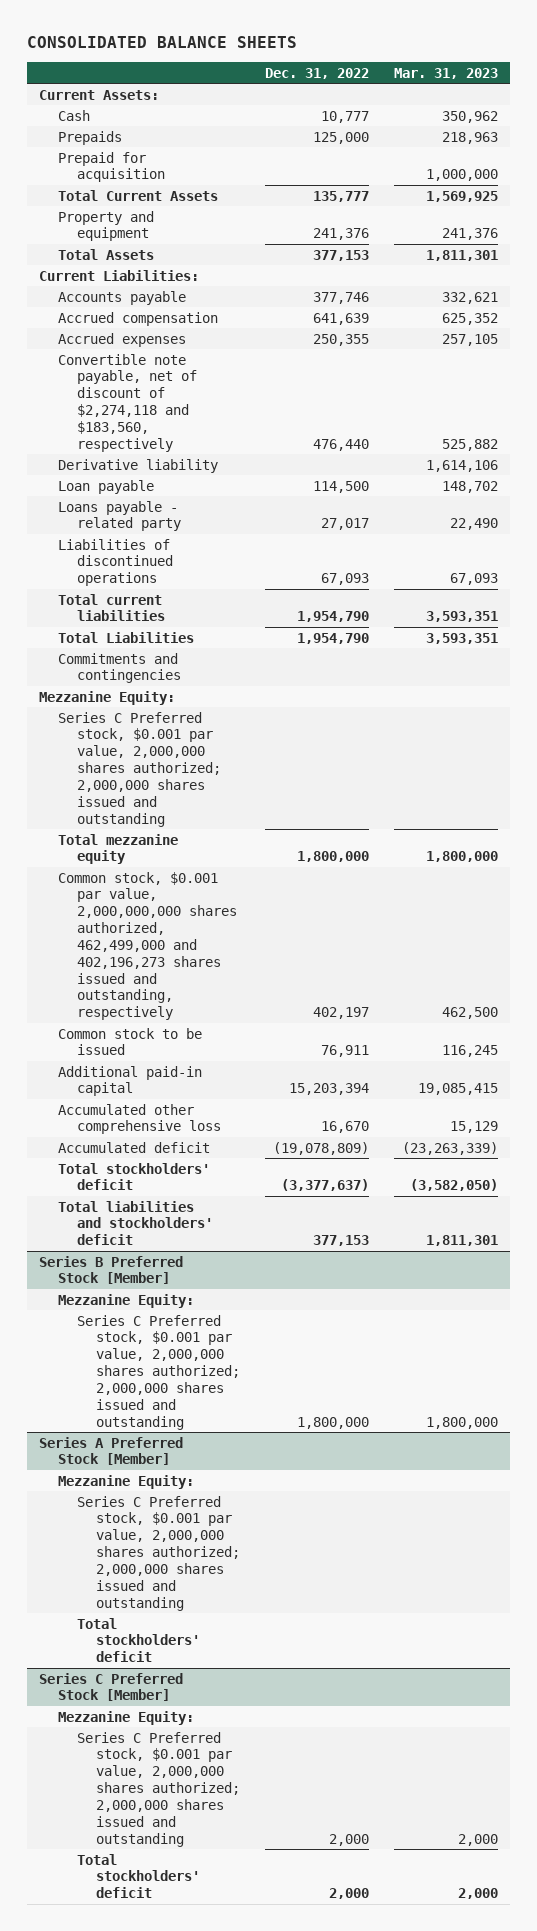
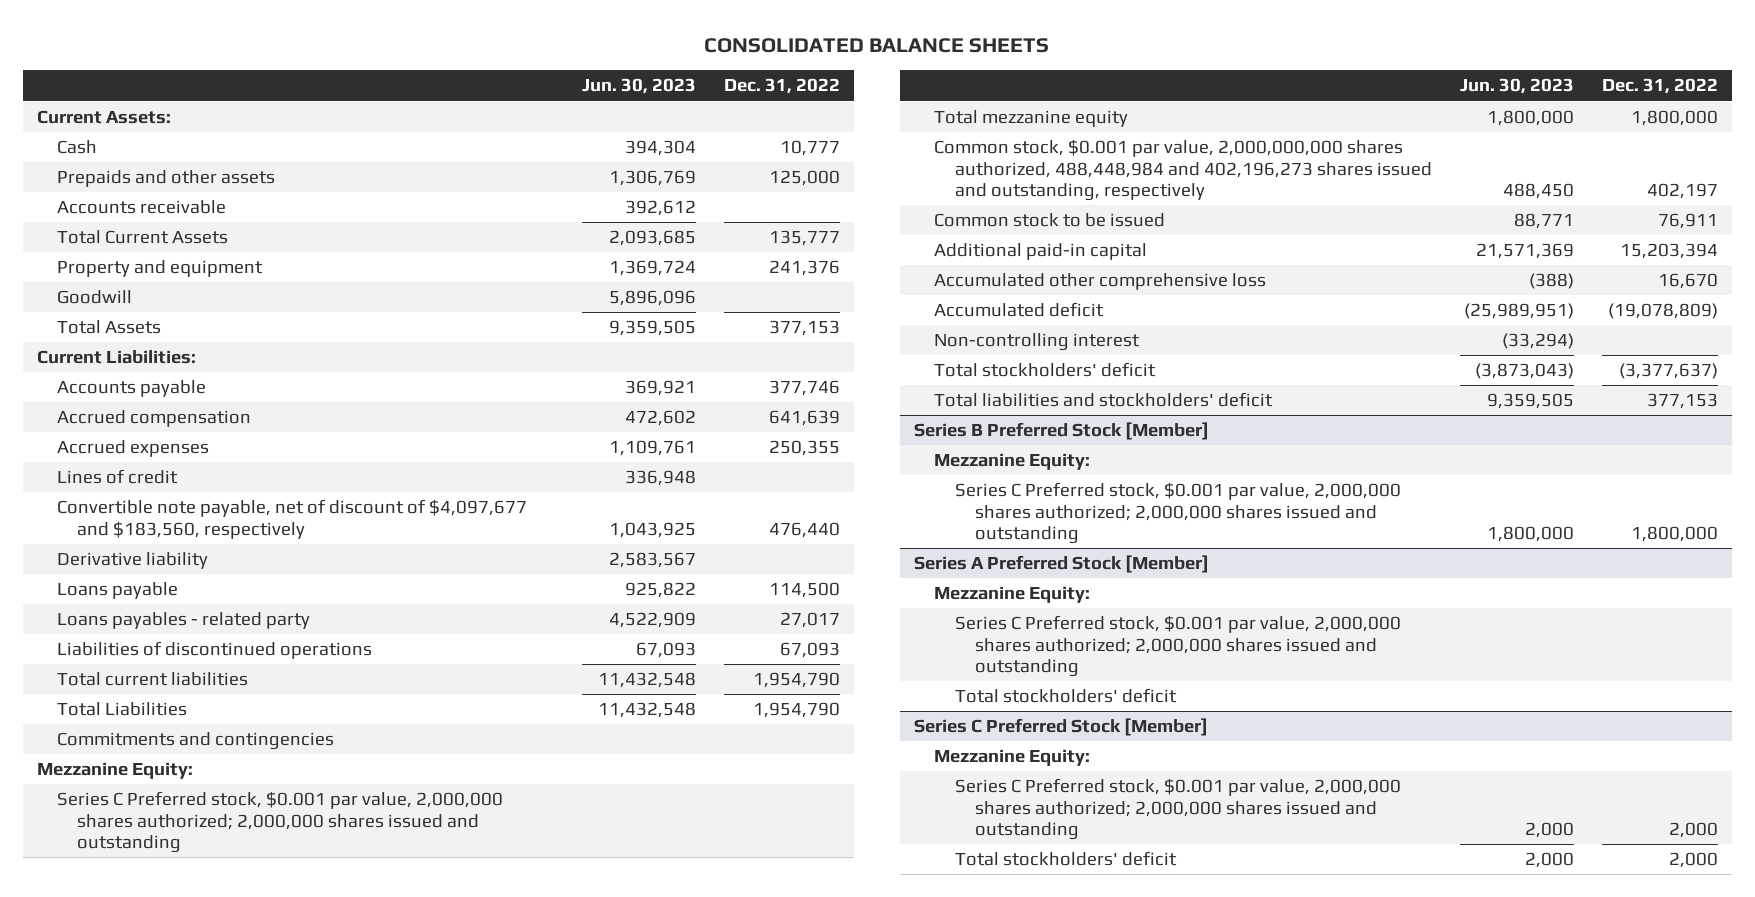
[393,67,498,79] Mar. 31, 2023 -> none
none -> [582,78,697,95] Jun. 30, 2023
[58,151,165,183] Prepaid for acquisition -> none
[58,130,123,145] Prepaids -> [57,170,276,188] Prepaids and other assets
none -> [57,200,227,215] Accounts receivable
none -> [57,290,133,305] Goodwill
none -> [57,469,179,485] Lines of credit
[58,353,197,452] Convertible note payable, net of discount of $2,274,118 and $183,560, respectively -> [57,499,528,539] Convertible note payable, net of discount of $4,097,677 and $183,560, respectively
[58,479,155,494] Loan payable -> [57,582,179,600] Loans payable
[58,500,181,532] Loans payable - related party -> [57,612,311,630] Loans payables - related party
[58,871,237,1021] Common stock, $0.001 par value, 2,000,000,000 shares authorized, 462,499,000 and 402,196,273 shares issued and outstanding, respectively -> [934,139,1432,201] Common stock, $0.001 par value, 2,000,000,000 shares authorized, 488,448,984 and 402,196,273 shares issued and outstanding, respectively
none -> [934,333,1141,352] Non-controlling interest

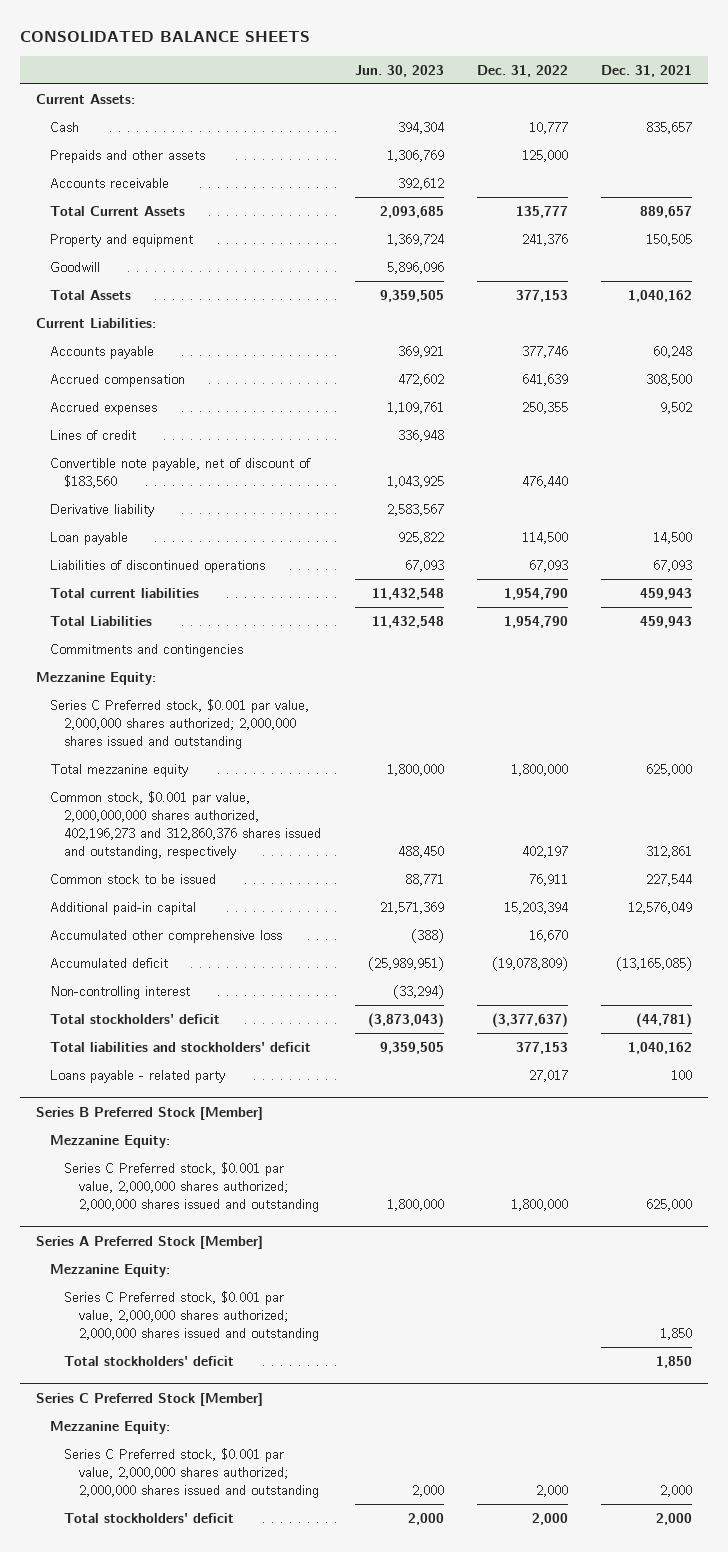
none -> [600,64,692,77] Dec. 31, 2021
[57,499,528,539] Convertible note payable, net of discount of $4,097,677 and $183,560, respectively -> [50,457,312,488] Convertible note payable, net of discount of $183,560
[57,612,311,630] Loans payables - related party -> none
[57,582,179,600] Loans payable -> [50,531,129,545] Loan payable
[934,139,1432,201] Common stock, $0.001 par value, 2,000,000,000 shares authorized, 488,448,984 and 402,196,273 shares issued and outstanding, respectively -> [50,790,322,859] Common stock, $0.001 par value, 2,000,000,000 shares authorized, 402,196,273 and 312,860,376 shares issued and outstanding, respectively
none -> [50,1069,226,1083] Loans payable - related party

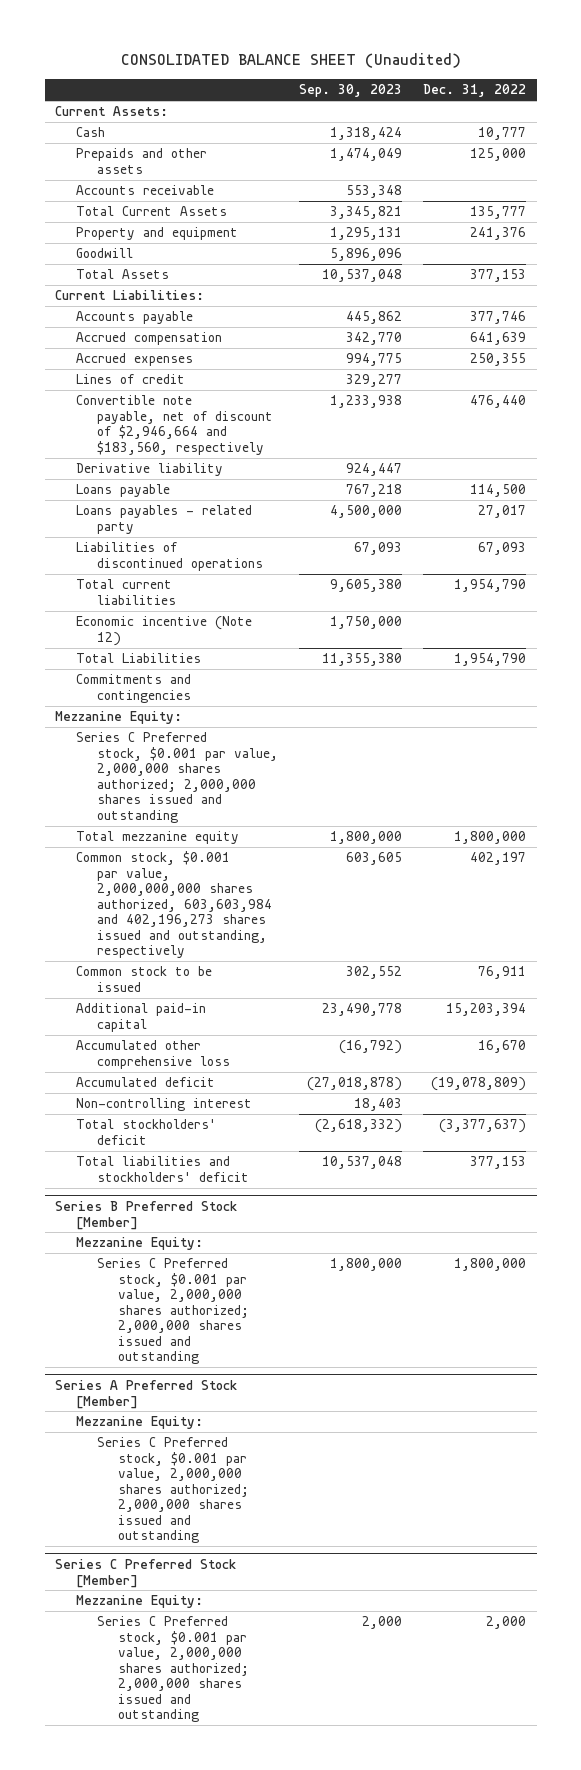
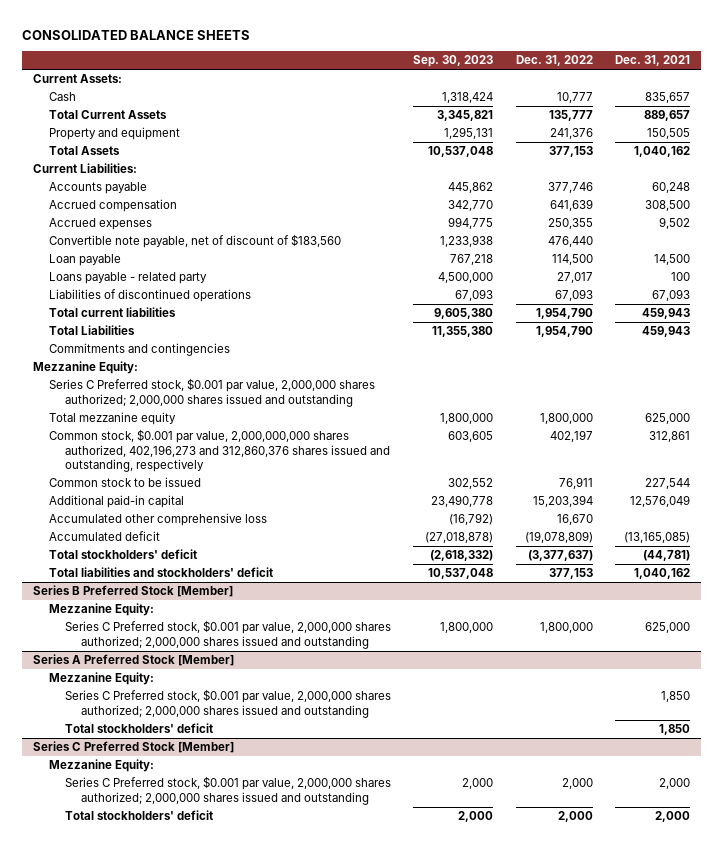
[120,53,461,69] CONSOLIDATED BALANCE SHEET (Unaudited) -> [21,29,250,40] CONSOLIDATED BALANCE SHEETS
none -> [614,55,690,67] Dec. 31, 2021
[75,148,207,174] Prepaids and other assets -> none
[75,185,214,196] Accounts receivable -> none
[75,248,133,259] Goodwill -> none
[75,374,185,385] Lines of credit -> none
[75,463,223,477] Derivative liability -> none
[75,395,273,455] Convertible note payable, net of discount of $2,946,664 and $183,560, respectively -> [49,234,342,249] Convertible note payable, net of discount of $183,560
[75,484,170,498] Loans payable -> [49,254,122,267] Loan payable
[75,505,252,534] Loans payables - related party -> [49,272,208,285] Loans payable - related party
[75,616,252,646] Economic incentive (Note 12) -> none
[75,851,272,959] Common stock, $0.001 par value, 2,000,000,000 shares authorized, 603,603,984 and 402,196,273 shares issued and outstanding, respectively -> [49,429,391,473] Common stock, $0.001 par value, 2,000,000,000 shares authorized, 402,196,273 and 312,860,376 shares issued and outstanding, respectively
[75,1098,252,1112] Non-controlling interest -> none
none -> [65,723,214,734] Total stockholders' deficit
none -> [65,810,214,821] Total stockholders' deficit

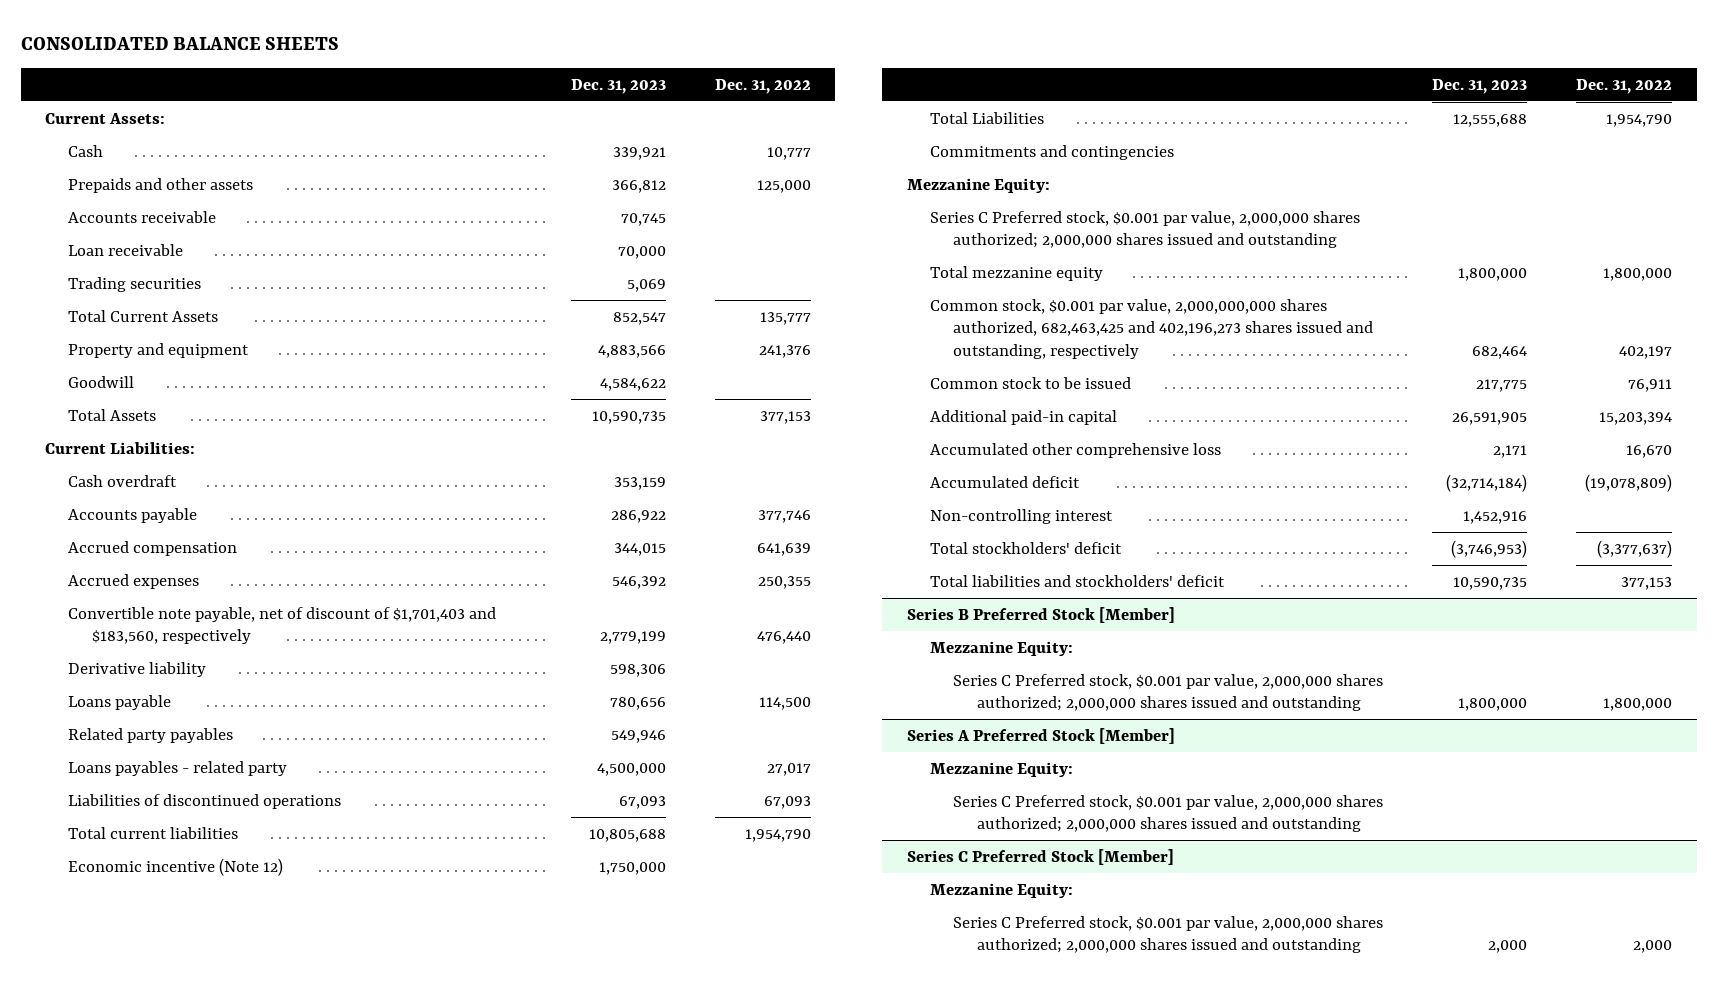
[413,55,494,68] Sep. 30, 2023 -> none
[614,55,690,67] Dec. 31, 2021 -> none
none -> [570,78,666,94] Dec. 31, 2023
none -> [68,177,254,193] Prepaids and other assets
none -> [68,210,217,223] Accounts receivable
none -> [68,243,184,256] Loan receivable
none -> [68,276,202,292] Trading securities
none -> [68,375,135,388] Goodwill
none -> [68,474,178,487] Cash overdraft
[49,234,342,249] Convertible note payable, net of discount of $183,560 -> [68,606,497,645] Convertible note payable, net of discount of $1,701,403 and $183,560, respectively
none -> [68,661,207,677] Derivative liability
[49,254,122,267] Loan payable -> [68,694,172,710] Loans payable
none -> [68,727,234,743] Related party payables
[49,272,208,285] Loans payable - related party -> [68,760,288,776] Loans payables - related party
none -> [68,857,284,876] Economic incentive (Note 12)
[49,429,391,473] Common stock, $0.001 par value, 2,000,000,000 shares authorized, 402,196,273 and 312,860,376 shares issued and outstanding, respectively -> [929,298,1374,359] Common stock, $0.001 par value, 2,000,000,000 shares authorized, 682,463,425 and 402,196,273 shares issued and outstanding, respectively
none -> [929,508,1113,524] Non-controlling interest
[65,723,214,734] Total stockholders' deficit -> none
[65,810,214,821] Total stockholders' deficit -> none

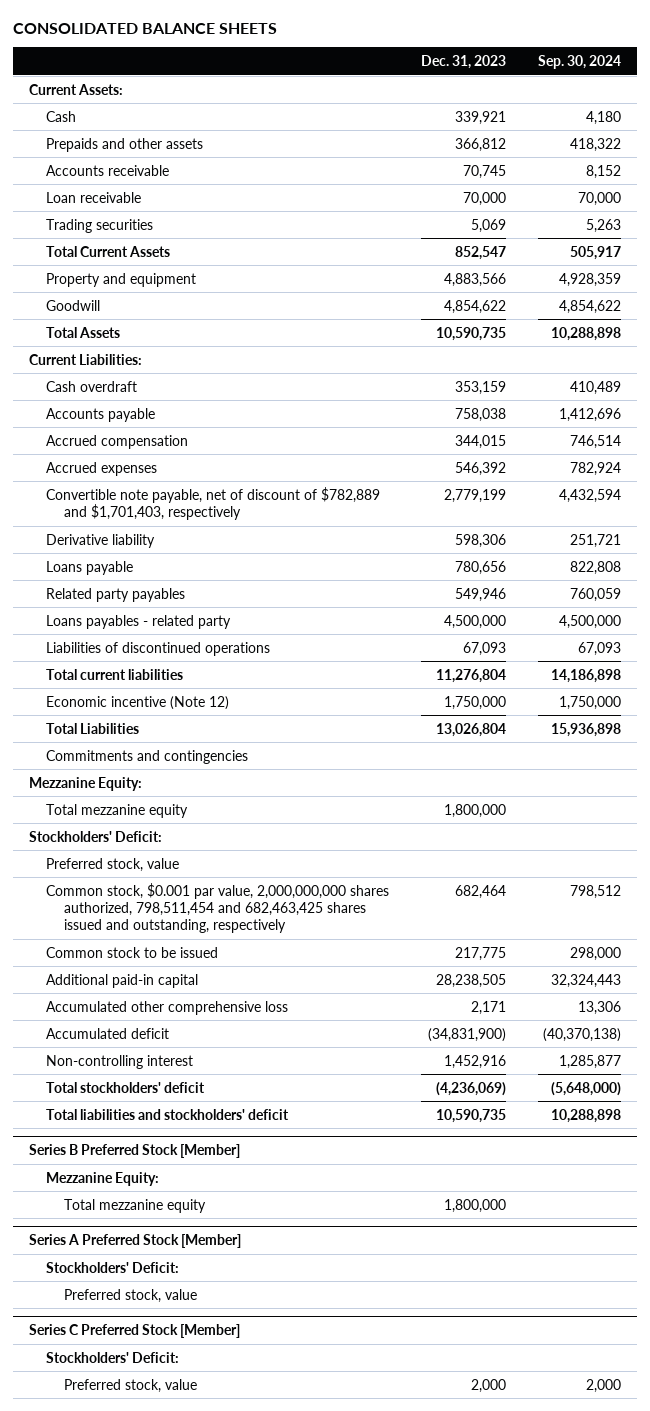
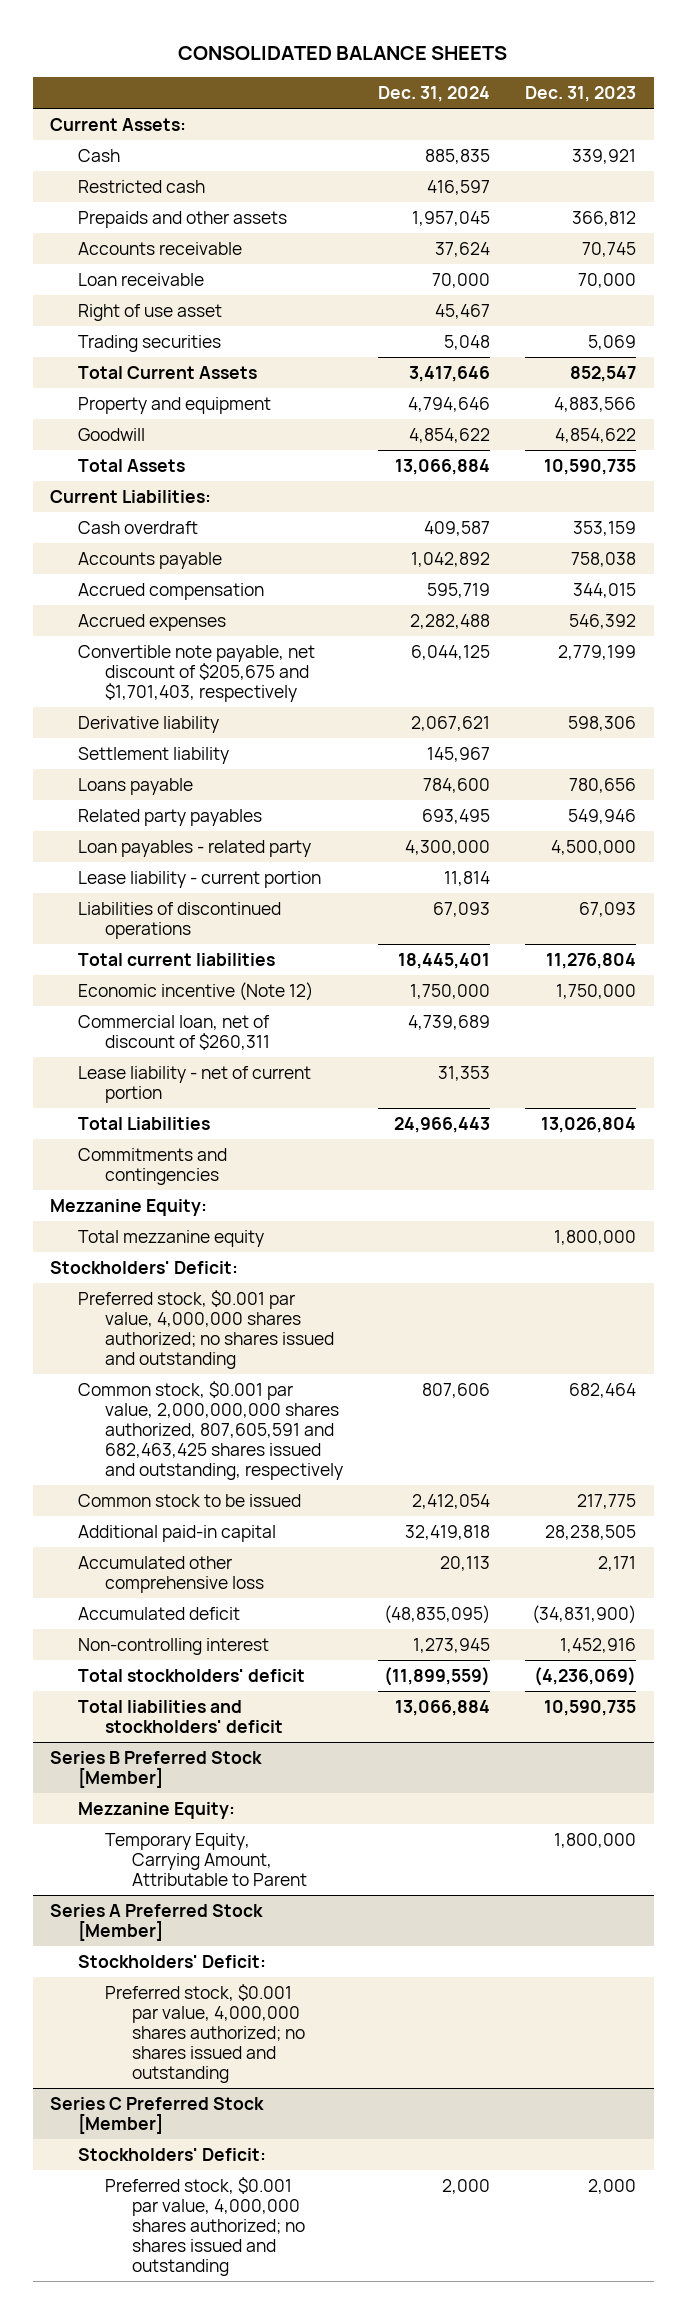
[538,54,622,69] Sep. 30, 2024 -> none
none -> [378,85,491,102] Dec. 31, 2024
none -> [77,179,205,193] Restricted cash
none -> [77,303,222,321] Right of use asset
[46,486,381,520] Convertible note payable, net of discount of $782,889 and $1,701,403, respectively -> [77,644,315,702] Convertible note payable, net discount of $205,675 and $1,701,403, respectively
none -> [77,746,229,764] Settlement liability
[46,614,232,629] Loans payables - related party -> [77,839,311,857] Loan payables - related party
none -> [77,870,321,888] Lease liability - current portion
none -> [77,1014,271,1050] Commercial loan, net of discount of $260,311
none -> [77,1065,311,1103] Lease liability - net of current portion
[46,857,180,872] Preferred stock, value -> [77,1289,335,1369] Preferred stock, $0.001 par value, 4,000,000 shares authorized; no shares issued and outstanding
[46,882,390,934] Common stock, $0.001 par value, 2,000,000,000 shares authorized, 798,511,454 and 682,463,425 shares issued and outstanding, respectively -> [77,1380,344,1480] Common stock, $0.001 par value, 2,000,000,000 shares authorized, 807,605,591 and 682,463,425 shares issued and outstanding, respectively
[64,1198,207,1213] Total mezzanine equity -> [105,1832,308,1886] Temporary Equity, Carrying Amount, Attributable to Parent
[64,1288,198,1303] Preferred stock, value -> [105,1983,306,2083] Preferred stock, $0.001 par value, 4,000,000 shares authorized; no shares issued and outstanding
[64,1378,198,1393] Preferred stock, value -> [105,2176,306,2276] Preferred stock, $0.001 par value, 4,000,000 shares authorized; no shares issued and outstanding

